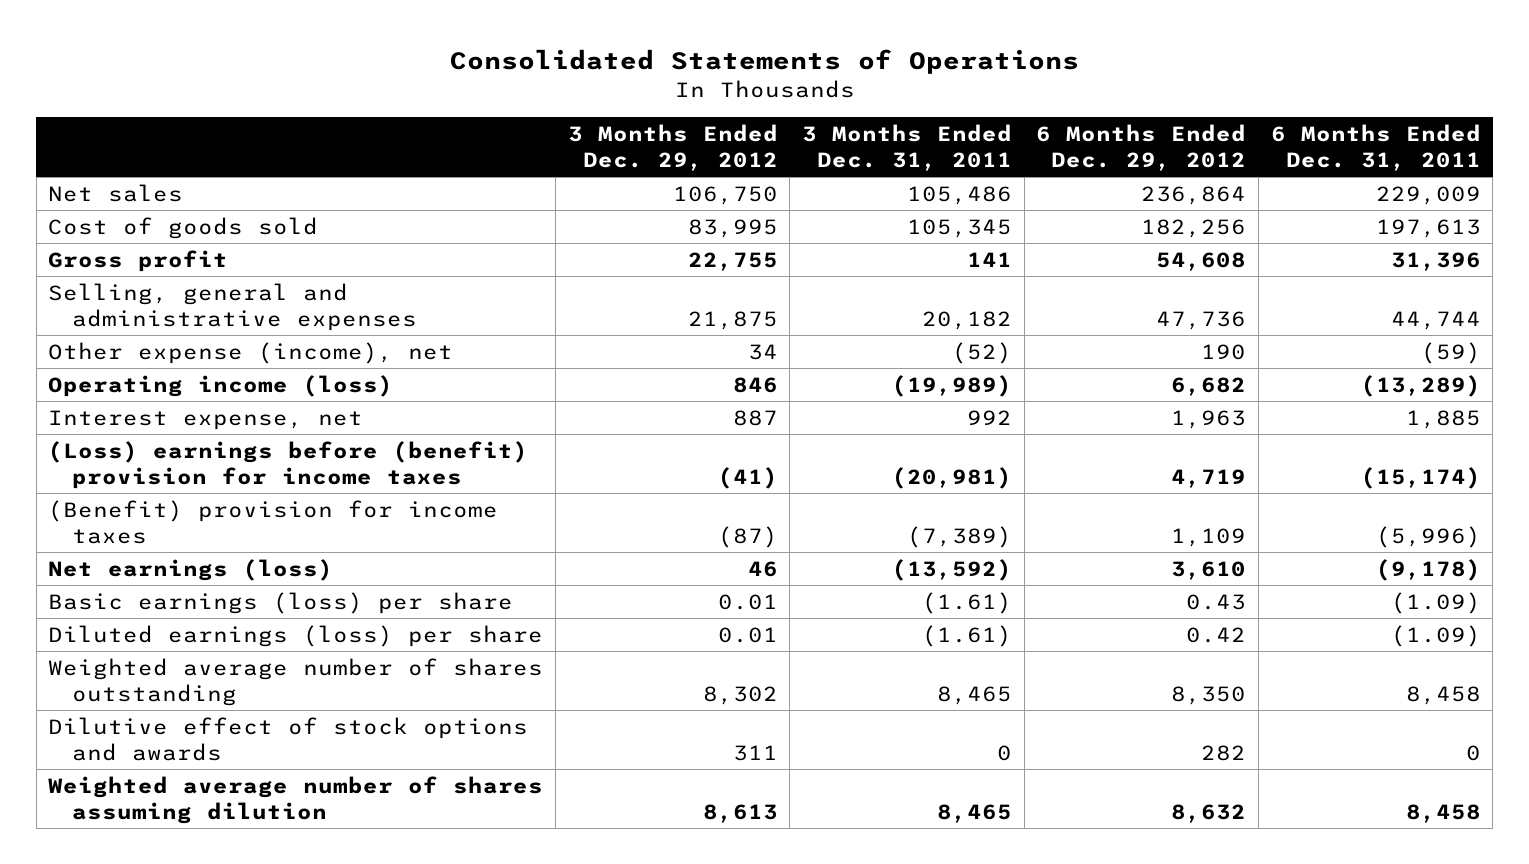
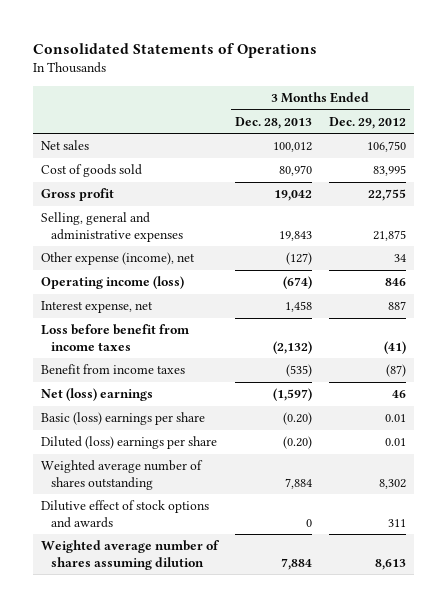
[802,124,1013,171] 3 Months Ended Dec. 31, 2011 -> none
[1036,124,1247,171] 6 Months Ended Dec. 29, 2012 -> none
[1270,124,1481,171] 6 Months Ended Dec. 31, 2011 -> none
none -> [234,116,312,129] Dec. 28, 2013
[48,440,529,489] (Loss) earnings before (benefit) provision for income taxes -> [41,324,191,352] Loss before benefit from income taxes
[48,499,499,544] (Benefit) provision for income taxes -> [41,364,186,375] Benefit from income taxes
[48,558,334,581] Net earnings (loss) -> [41,388,154,402] Net (loss) earnings
[48,591,514,614] Basic earnings (loss) per share -> [41,412,206,426] Basic (loss) earnings per share
[48,624,544,647] Diluted earnings (loss) per share -> [41,436,218,450] Diluted (loss) earnings per share

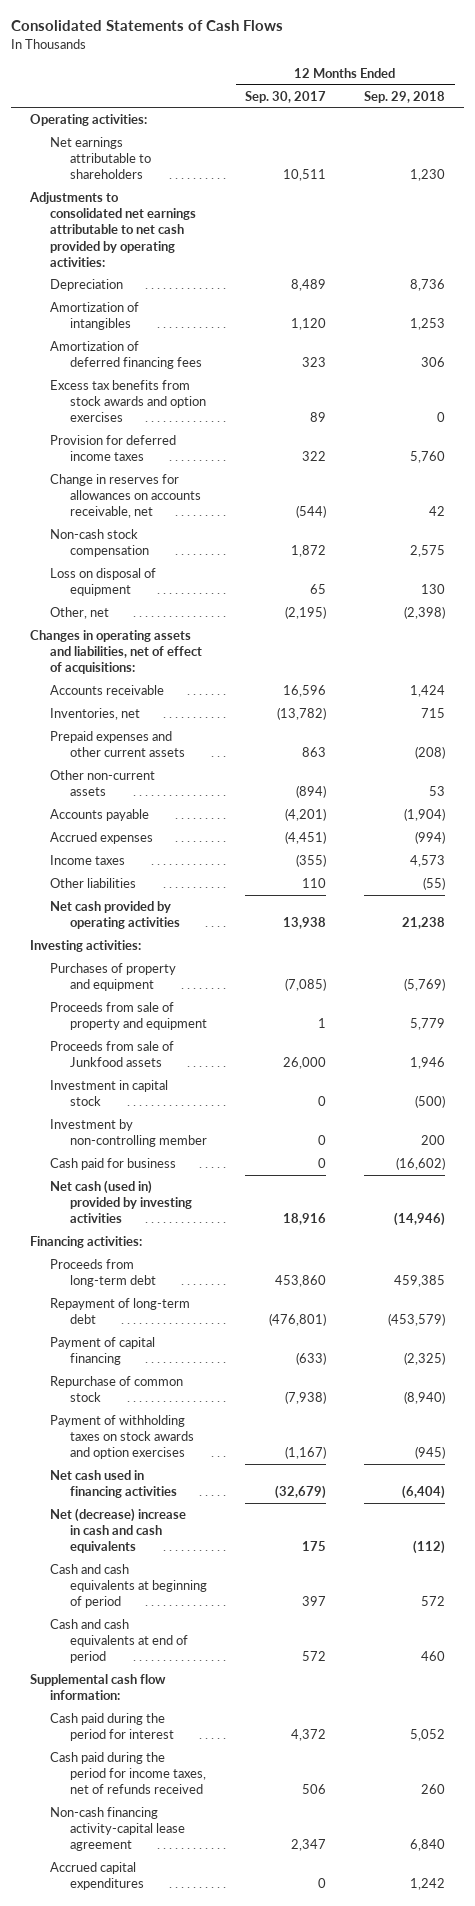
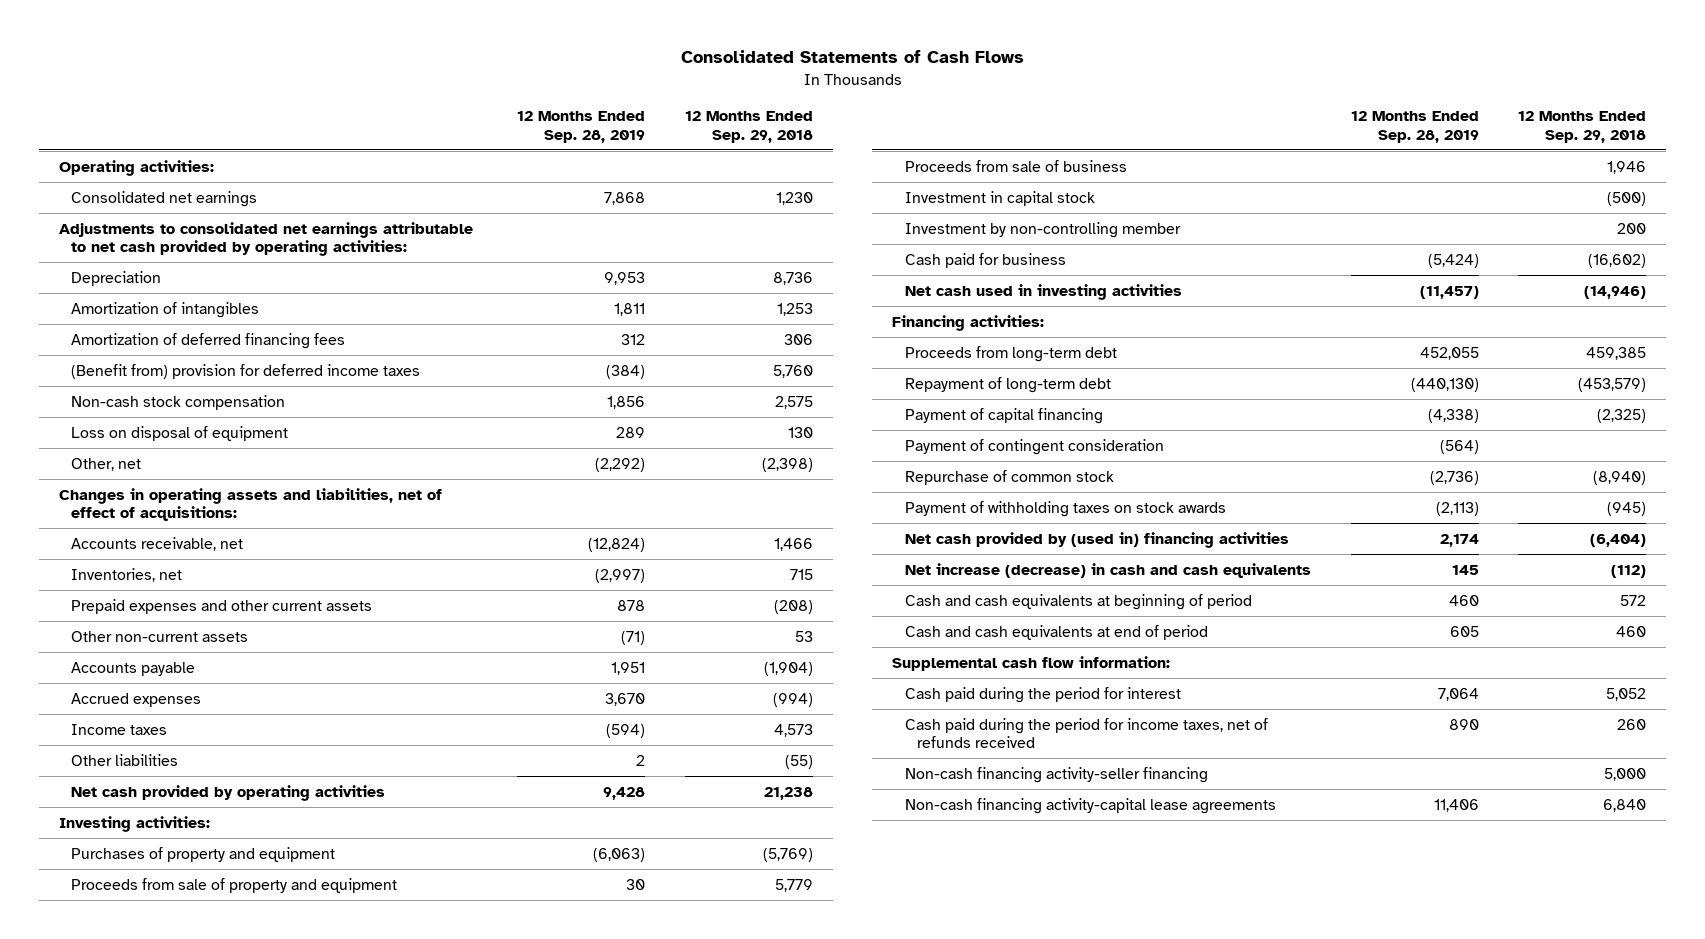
[245,90,327,103] Sep. 30, 2017 -> none
none -> [516,111,645,143] 12 Months Ended Sep. 28, 2019
[49,137,152,180] Net earnings attributable to shareholders -> [71,190,258,207] Consolidated net earnings
[49,380,207,423] Excess tax benefits from stock awards and option exercises -> none
[49,474,202,519] Change in reserves for allowances on accounts receivable, net -> none
[49,435,176,462] Provision for deferred income taxes -> [71,363,421,379] (Benefit from) provision for deferred income taxes
[49,685,164,696] Accounts receivable -> [71,536,244,551] Accounts receivable, net
[410,685,446,698] 1,424 -> [773,537,813,551] 1,466
[49,1041,174,1068] Proceeds from sale of Junkfood assets -> [904,159,1127,172] Proceeds from sale of business
[49,1180,193,1224] Net cash (used in) provided by investing activities -> [904,283,1182,300] Net cash used in investing activities
none -> [904,438,1164,455] Payment of contingent consideration
[49,1415,195,1460] Payment of withholding taxes on stock awards and option exercises -> [904,500,1226,517] Payment of withholding taxes on stock awards
[49,1470,178,1499] Net cash used in financing activities -> [904,531,1289,548] Net cash provided by (used in) financing activities
[49,1508,186,1554] Net (decrease) increase in cash and cash equivalents -> [904,562,1311,578] Net increase (decrease) in cash and cash equivalents
[49,1862,145,1891] Accrued capital expenditures -> none
none -> [904,766,1208,783] Non-cash financing activity-seller financing
[49,1807,186,1852] Non-cash financing activity-capital lease agreement -> [904,797,1276,814] Non-cash financing activity-capital lease agreements

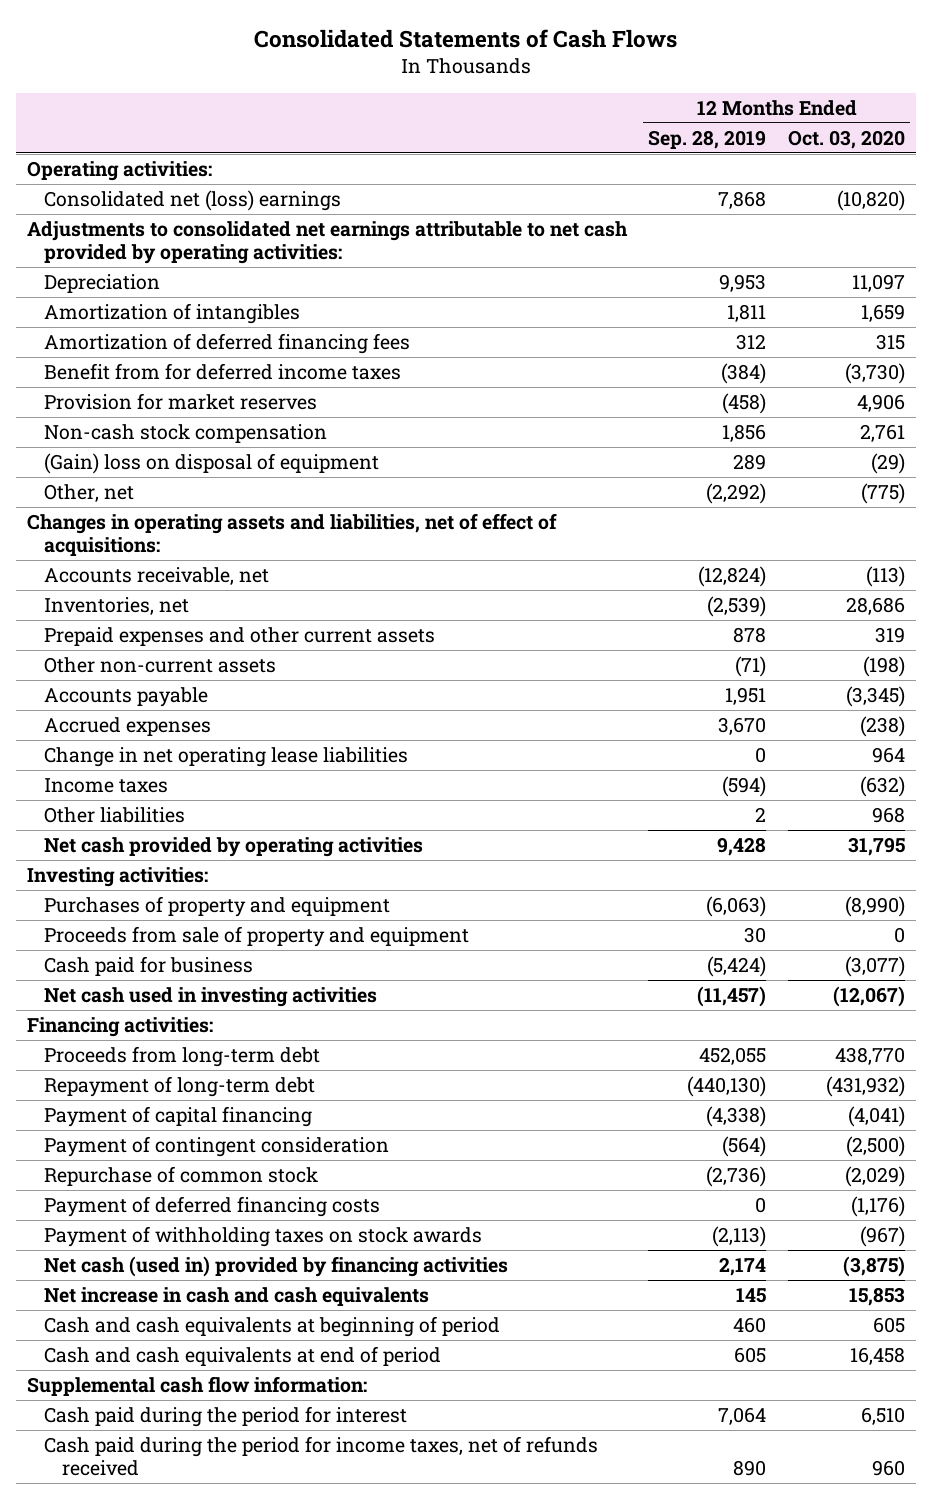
[684,111,813,143] 12 Months Ended Sep. 29, 2018 -> none
none -> [787,129,905,149] Oct. 03, 2020
[71,190,258,207] Consolidated net earnings -> [44,189,342,211] Consolidated net (loss) earnings
[71,363,421,379] (Benefit from) provision for deferred income taxes -> [44,362,402,380] Benefit from for deferred income taxes
none -> [44,392,318,410] Provision for market reserves
[71,425,289,441] Loss on disposal of equipment -> [44,452,380,474] (Gain) loss on disposal of equipment
[594,568,645,583] (2,997) -> [707,595,767,617] (2,539)
none -> [44,746,409,767] Change in net operating lease liabilities
[904,159,1127,172] Proceeds from sale of business -> none
[904,190,1095,206] Investment in capital stock -> none
[904,221,1181,238] Investment by non-controlling member -> none
none -> [44,1195,381,1217] Payment of deferred financing costs
[904,531,1289,548] Net cash provided by (used in) financing activities -> [44,1255,509,1277] Net cash (used in) provided by financing activities
[904,562,1311,578] Net increase (decrease) in cash and cash equivalents -> [44,1286,430,1306] Net increase in cash and cash equivalents
[904,766,1208,783] Non-cash financing activity-seller financing -> none
[904,797,1276,814] Non-cash financing activity-capital lease agreements -> none

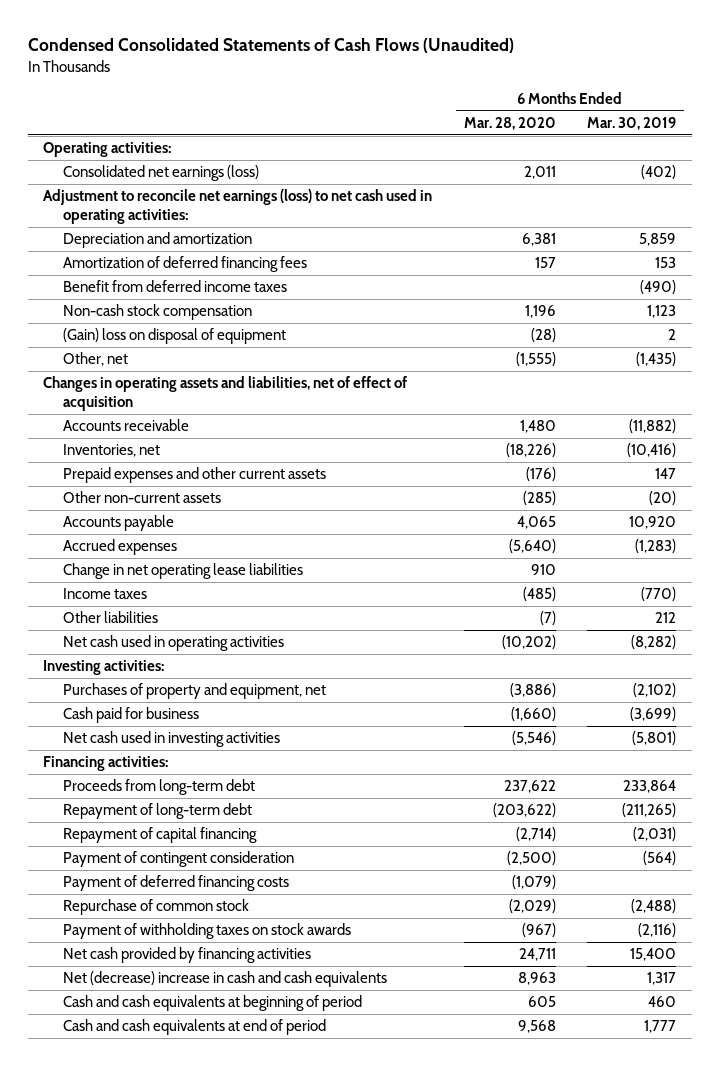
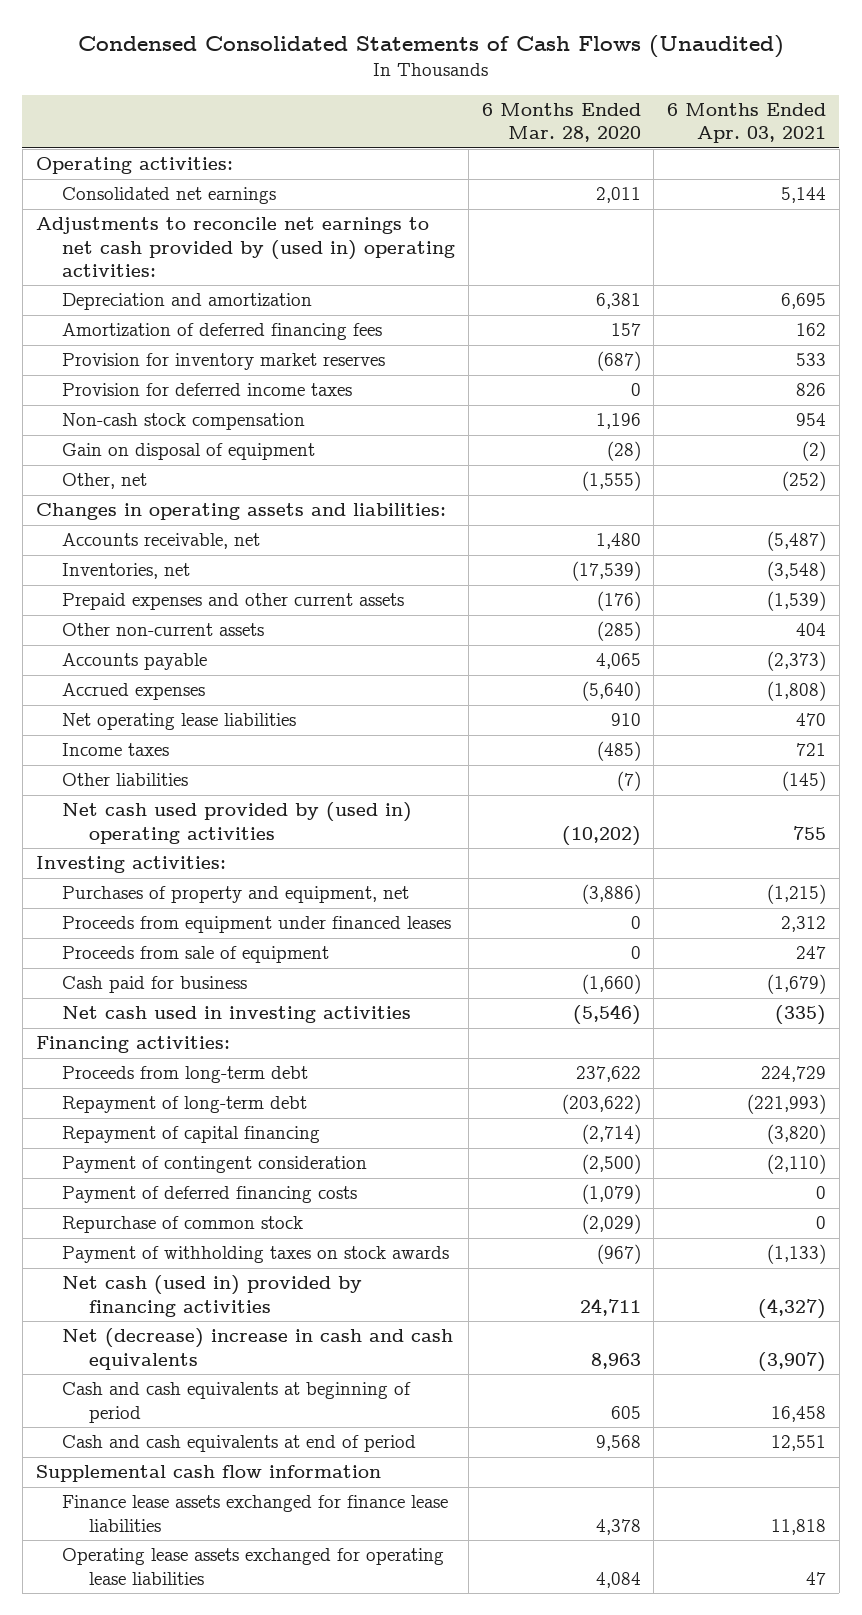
[587,117,677,131] Mar. 30, 2019 -> none
none -> [666,103,826,144] 6 Months Ended Apr. 03, 2021
[63,165,260,182] Consolidated net earnings (loss) -> [62,187,277,205] Consolidated net earnings
[43,189,433,225] Adjustment to reconcile net earnings (loss) to net cash used in operating activities: -> [35,217,456,277] Adjustments to reconcile net earnings to net cash provided by (used in) operating activities:
[63,280,288,293] Benefit from deferred income taxes -> none
none -> [62,353,386,371] Provision for inventory market reserves
none -> [62,383,353,397] Provision for deferred income taxes
[63,328,287,345] (Gain) loss on disposal of equipment -> [62,443,316,461] Gain on disposal of equipment
[43,376,408,412] Changes in operating assets and liabilities, net of effect of acquisition -> [35,503,446,521] Changes in operating assets and liabilities:
[63,419,190,432] Accounts receivable -> [62,533,261,550] Accounts receivable, net
[505,443,556,458] (18,226) -> [571,561,641,582] (17,539)
[63,563,304,580] Change in net operating lease liabilities -> [62,713,297,731] Net operating lease liabilities
[63,635,285,652] Net cash used in operating activities -> [62,802,413,844] Net cash used provided by (used in) operating activities
none -> [62,916,452,934] Proceeds from equipment under financed leases
none -> [62,946,330,964] Proceeds from sale of equipment
[63,947,312,964] Net cash provided by financing activities -> [62,1275,363,1317] Net cash (used in) provided by financing activities
none -> [35,1465,381,1483] Supplemental cash flow information
none -> [62,1495,449,1532] Finance lease assets exchanged for finance lease liabilities
none -> [62,1548,445,1585] Operating lease assets exchanged for operating lease liabilities

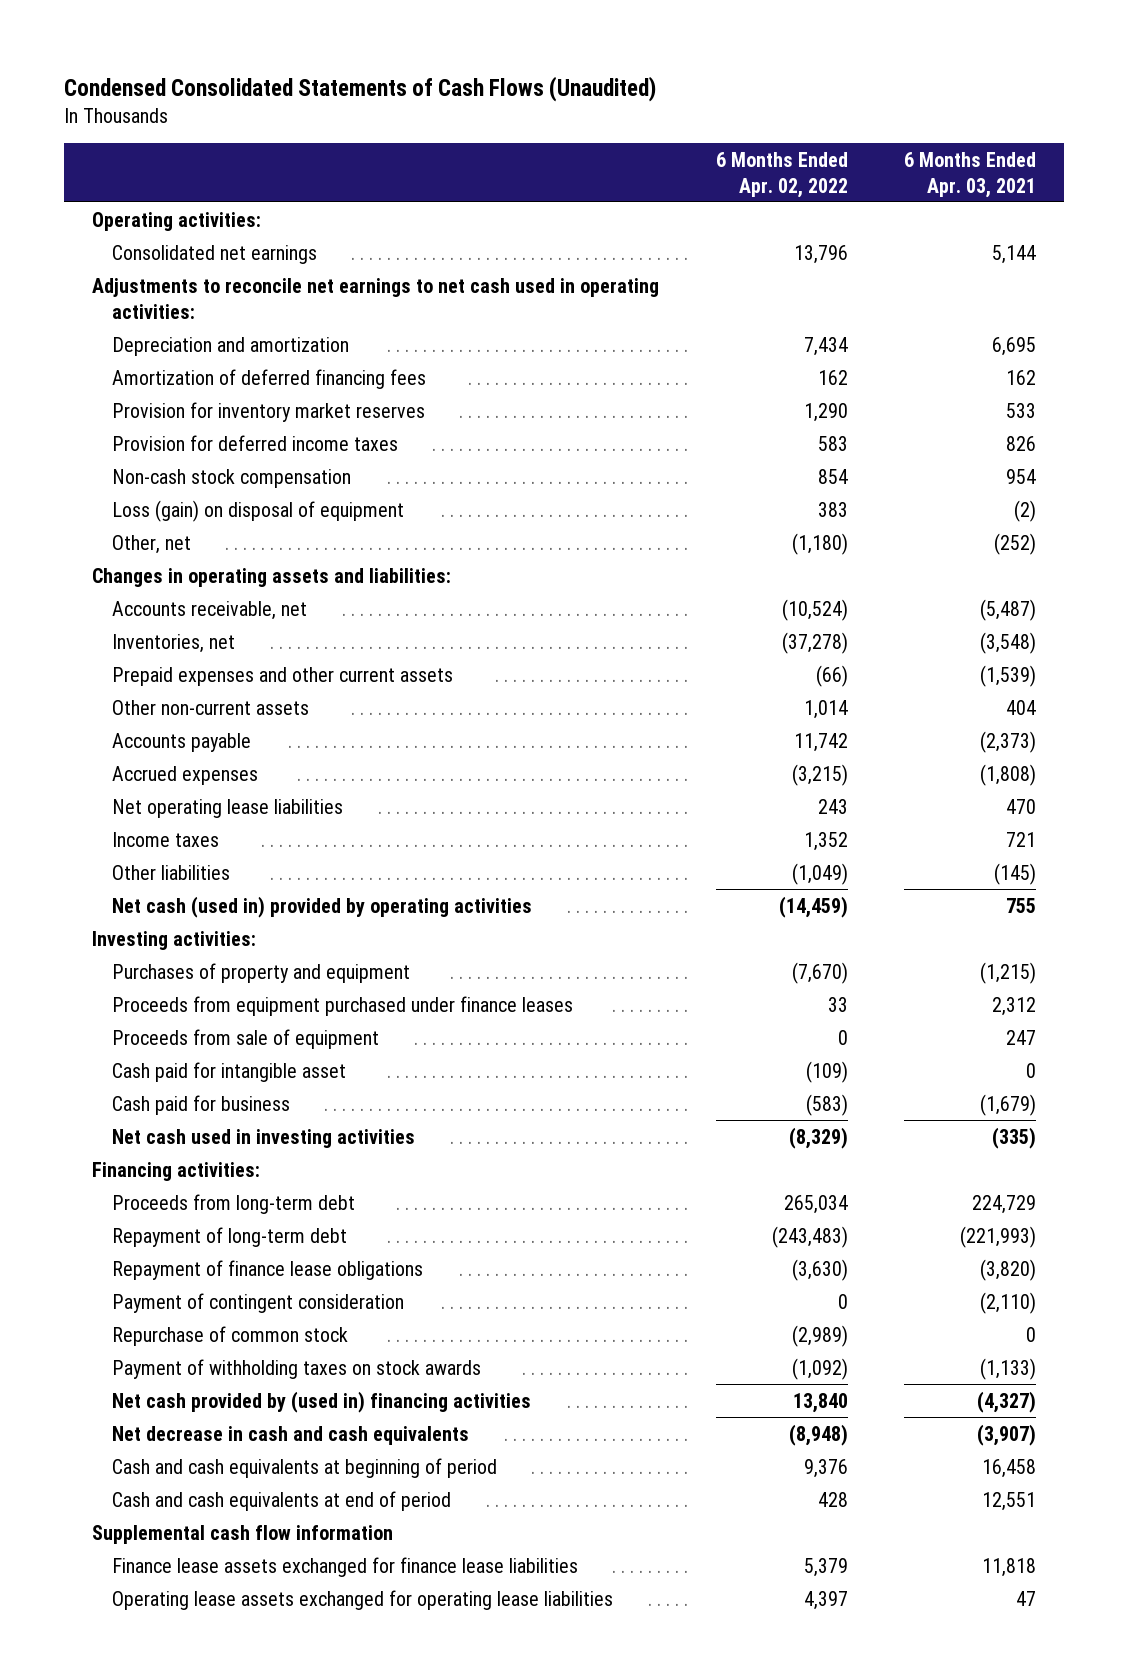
[481,103,641,143] 6 Months Ended Mar. 28, 2020 -> none
none -> [715,151,848,198] 6 Months Ended Apr. 02, 2022
[35,217,456,277] Adjustments to reconcile net earnings to net cash provided by (used in) operating activities: -> [92,277,660,319] Adjustments to reconcile net earnings to net cash used in operating activities:
[62,443,316,461] Gain on disposal of equipment -> [111,499,404,522] Loss (gain) on disposal of equipment
[62,802,413,844] Net cash used provided by (used in) operating activities -> [111,895,532,918] Net cash (used in) provided by operating activities
[62,886,410,904] Purchases of property and equipment, net -> [111,962,410,983] Purchases of property and equipment
[62,916,452,934] Proceeds from equipment under financed leases -> [111,995,573,1016] Proceeds from equipment purchased under finance leases
none -> [111,1061,346,1082] Cash paid for intangible asset
[62,1126,321,1144] Repayment of capital financing -> [111,1259,423,1280] Repayment of finance lease obligations
[62,1186,358,1204] Payment of deferred financing costs -> none
[62,1275,363,1317] Net cash (used in) provided by financing activities -> [111,1390,531,1413] Net cash provided by (used in) financing activities
[62,1328,454,1370] Net (decrease) increase in cash and cash equivalents -> [111,1425,469,1445] Net decrease in cash and cash equivalents

